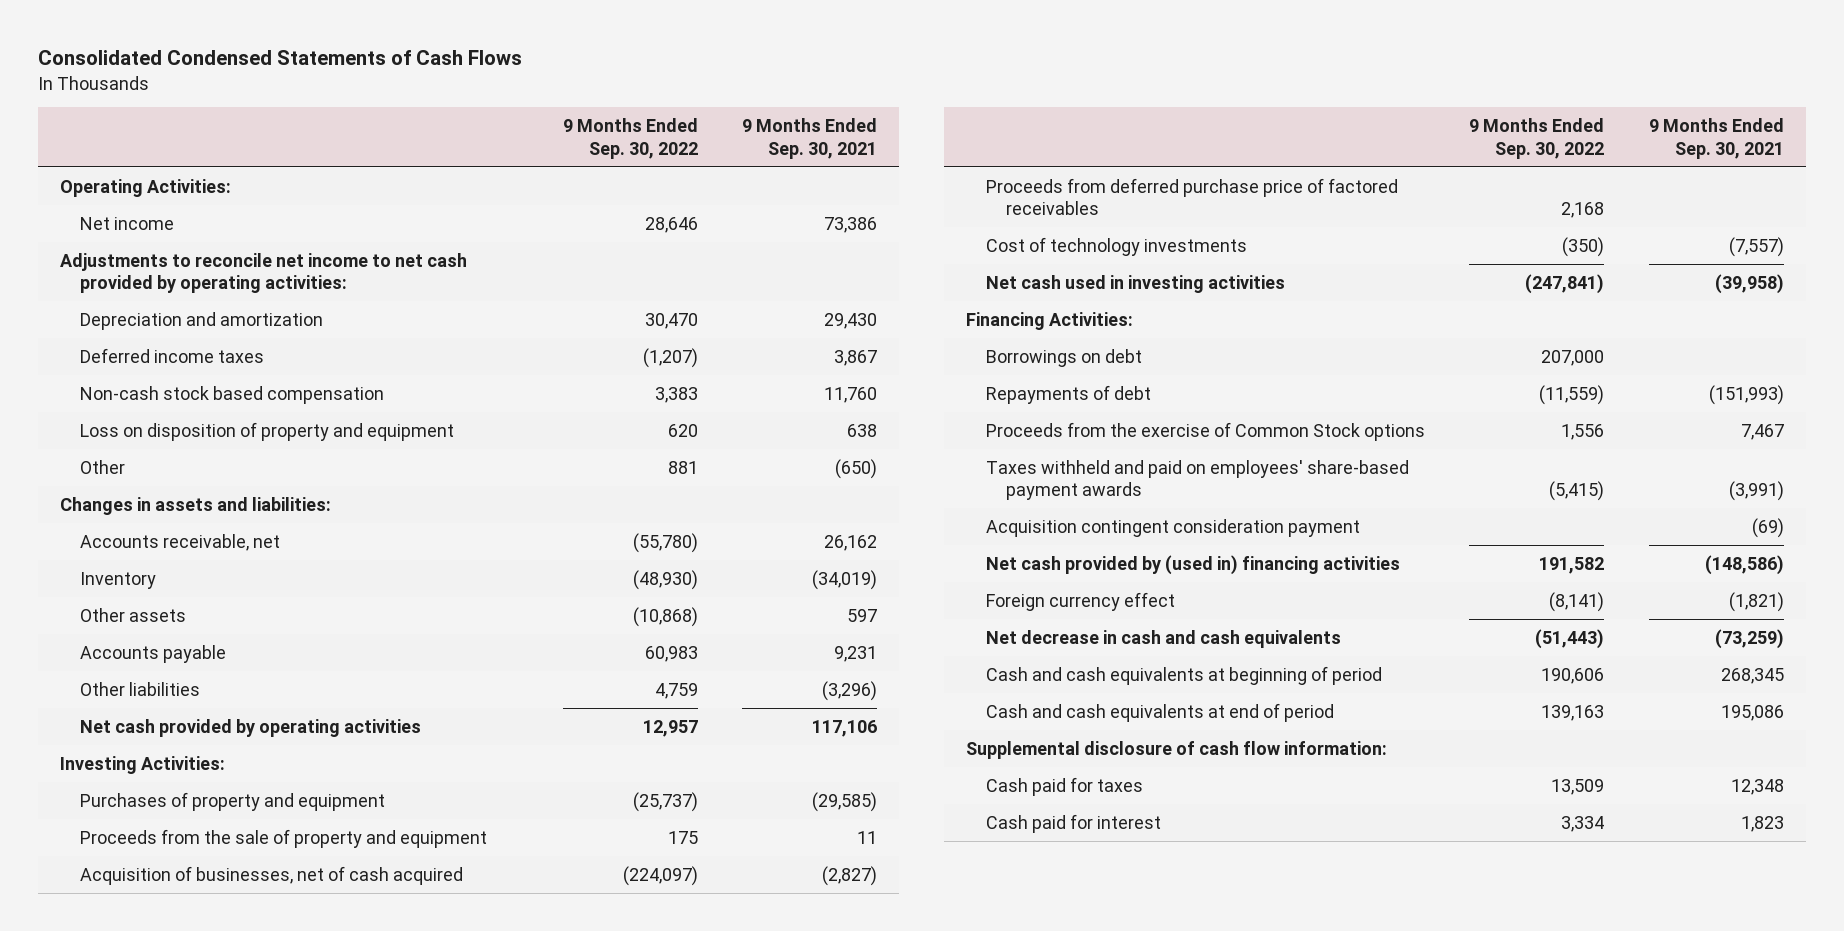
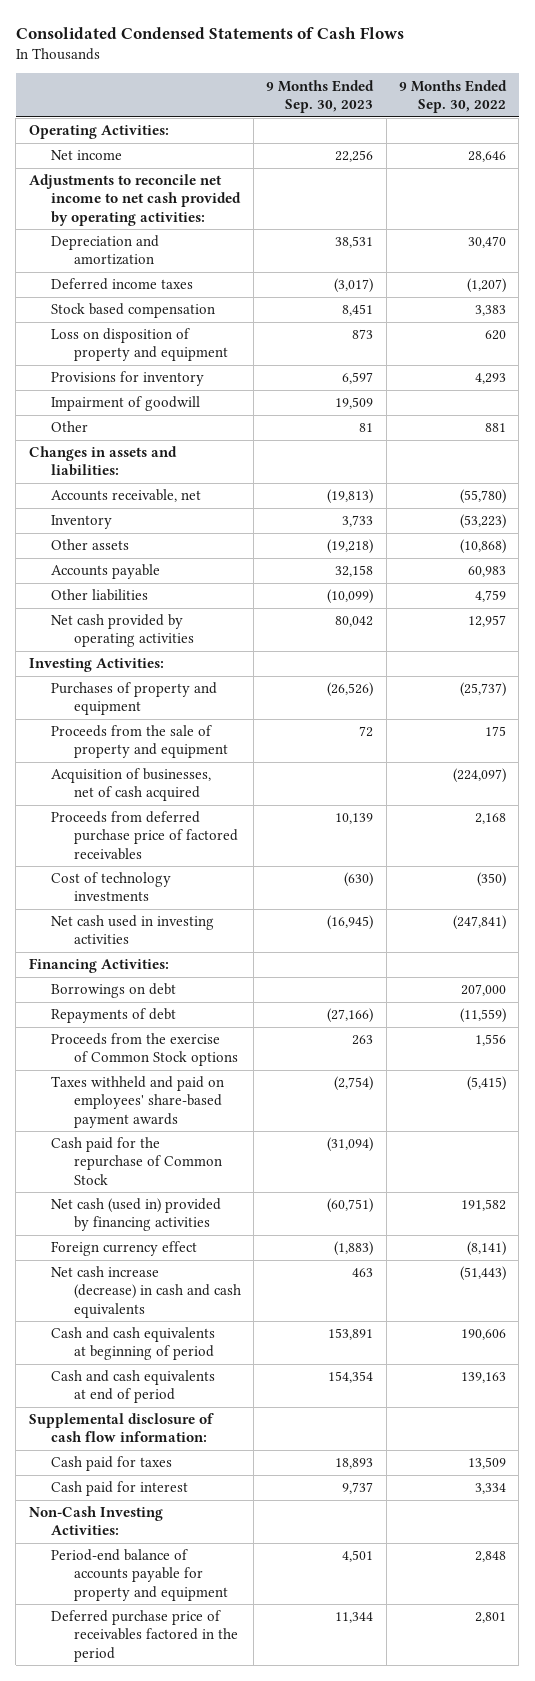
[742,118,878,159] 9 Months Ended Sep. 30, 2021 -> none
none -> [266,79,375,113] 9 Months Ended Sep. 30, 2023
[79,385,384,404] Non-cash stock based compensation -> [51,303,216,319] Stock based compensation
none -> [51,371,205,387] Provisions for inventory
none -> [51,396,201,412] Impairment of goodwill
[633,569,699,590] (48,930) -> [460,514,507,530] (53,223)
[986,518,1361,537] Acquisition contingent consideration payment -> none
none -> [51,1137,222,1185] Cash paid for the repurchase of Common Stock
[986,554,1401,575] Net cash provided by (used in) financing activities -> [51,1198,222,1232] Net cash (used in) provided by financing activities
[986,629,1342,648] Net decrease in cash and cash equivalents -> [51,1266,241,1318] Net cash increase (decrease) in cash and cash equivalents
none -> [28,1506,163,1536] Non-Cash Investing Activities:
none -> [51,1549,228,1601] Period-end balance of accounts payable for property and equipment
none -> [51,1610,238,1662] Deferred purchase price of receivables factored in the period

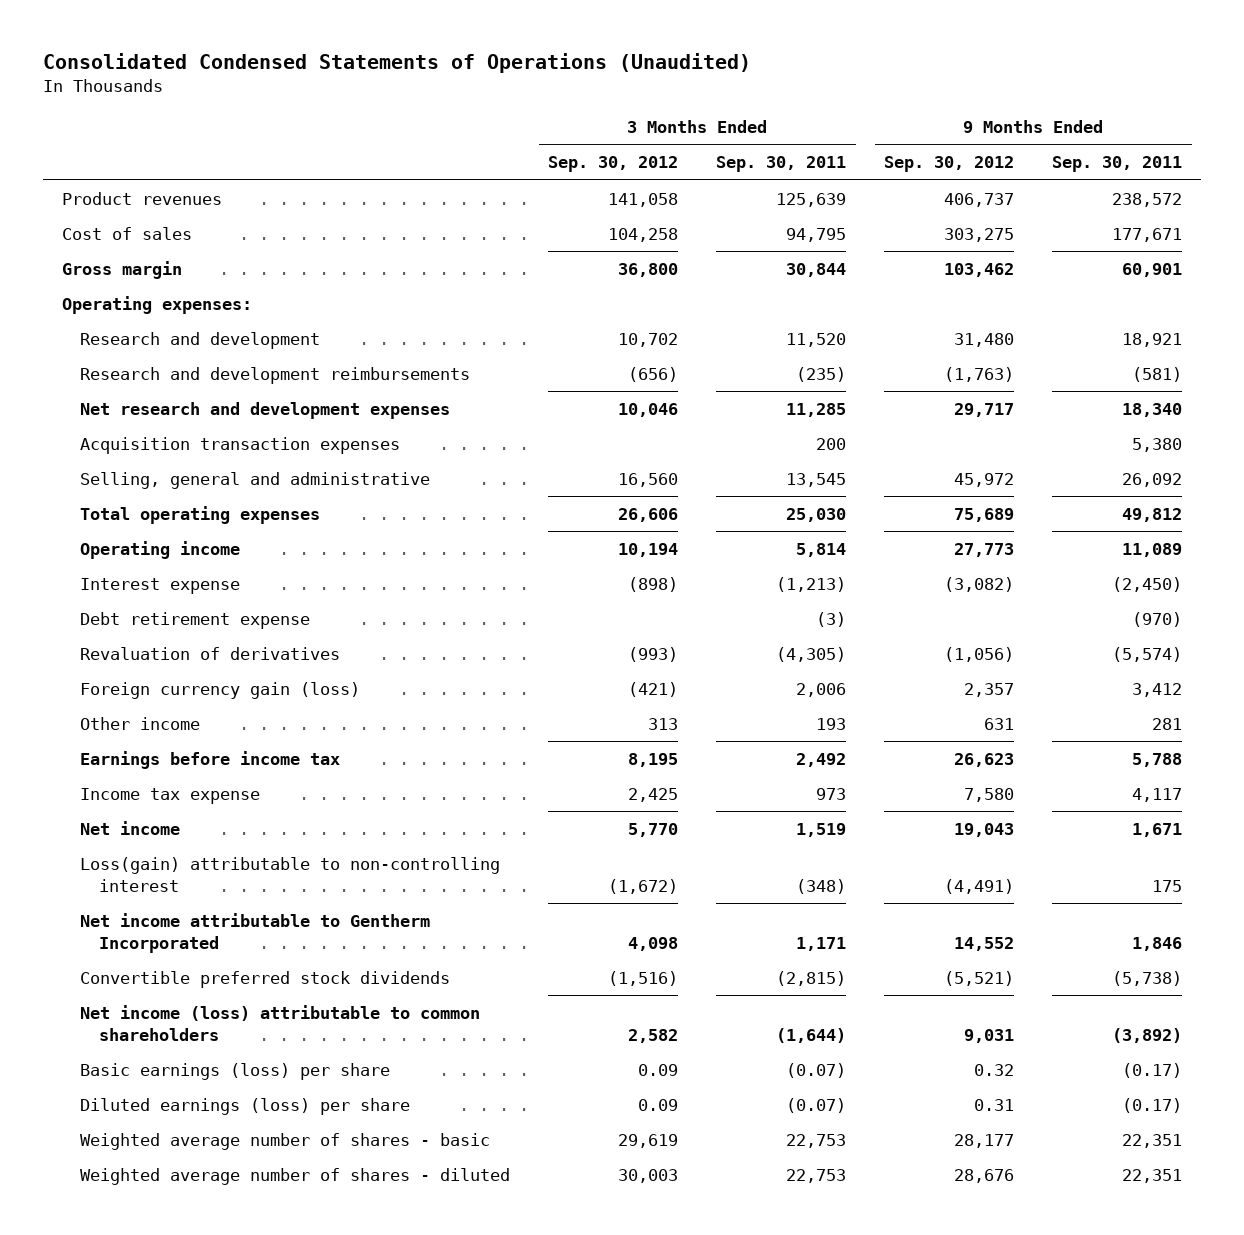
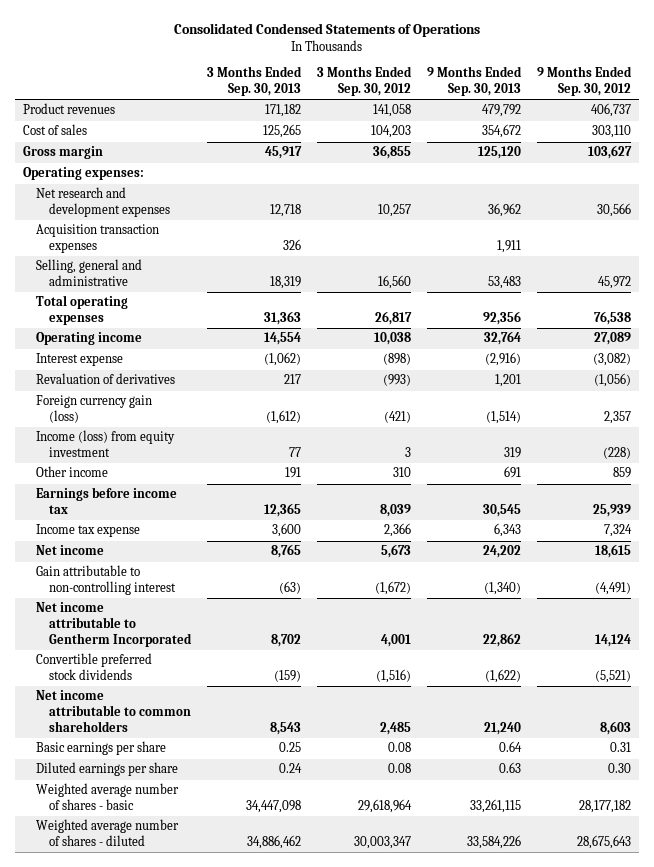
[42,53,751,74] Consolidated Condensed Statements of Operations (Unaudited) -> [173,22,480,37] Consolidated Condensed Statements of Operations
[716,156,847,173] Sep. 30, 2011 -> none
[1052,156,1183,173] Sep. 30, 2011 -> none
none -> [207,66,303,96] 3 Months Ended Sep. 30, 2013
none -> [427,66,523,96] 9 Months Ended Sep. 30, 2013
[608,227,679,242] 104,258 -> [371,125,412,139] 104,203
[944,227,1015,242] 303,275 -> [592,125,632,139] 303,110
[618,262,679,277] 36,800 -> [373,145,412,160] 36,855
[944,262,1015,277] 103,462 -> [588,145,633,160] 103,627
[80,331,321,349] Research and development -> none
[80,366,471,384] Research and development reimbursements -> none
[618,402,679,417] 10,046 -> [378,203,412,217] 10,257
[954,402,1015,417] 29,717 -> [597,202,632,217] 30,566
[618,507,679,522] 26,606 -> [375,310,413,325] 26,817
[954,507,1015,522] 75,689 -> [594,310,632,325] 76,538
[618,542,679,557] 10,194 -> [374,332,412,346] 10,038
[954,542,1015,557] 27,773 -> [594,332,632,346] 27,089
[80,611,311,629] Debt retirement expense -> none
none -> [35,430,175,457] Income (loss) from equity investment
[648,717,679,730] 313 -> [393,467,412,478] 310
[984,717,1015,730] 631 -> [613,467,632,479] 859
[628,752,679,767] 8,195 -> [380,503,412,517] 8,039
[954,752,1015,767] 26,623 -> [593,503,632,517] 25,939
[628,787,679,802] 2,425 -> [384,523,412,538] 2,366
[964,787,1015,802] 7,580 -> [604,524,633,538] 7,324
[628,822,679,837] 5,770 -> [381,544,412,559] 5,673
[954,822,1015,837] 19,043 -> [595,544,632,559] 18,615
[80,856,501,892] Loss(gain) attributable to non-controlling interest -> [35,565,177,595] Gain attributable to non-controlling interest
[628,936,679,951] 4,098 -> [381,633,412,647] 4,001
[954,936,1015,951] 14,552 -> [595,633,632,647] 14,124
[80,1004,481,1041] Net income (loss) attributable to common shareholders -> [35,690,192,732] Net income attributable to common shareholders
[628,1028,679,1043] 2,582 -> [380,721,412,735] 2,485
[964,1028,1015,1043] 9,031 -> [600,720,632,735] 8,603
[80,1062,391,1080] Basic earnings (loss) per share -> [35,741,166,756] Basic earnings per share
[638,1063,679,1076] 0.09 -> [388,742,412,753] 0.08
[974,1063,1015,1076] 0.32 -> [610,742,632,753] 0.31
[80,1097,411,1115] Diluted earnings (loss) per share -> [35,762,178,777] Diluted earnings per share
[638,1098,679,1111] 0.09 -> [388,763,412,774] 0.08
[974,1098,1015,1111] 0.31 -> [608,763,632,774] 0.30
[618,1133,679,1148] 29,619 -> [358,798,413,813] 29,618,964
[954,1133,1015,1148] 28,177 -> [579,799,632,813] 28,177,182
[618,1168,679,1183] 30,003 -> [354,835,412,849] 30,003,347
[954,1168,1015,1183] 28,676 -> [577,834,632,849] 28,675,643

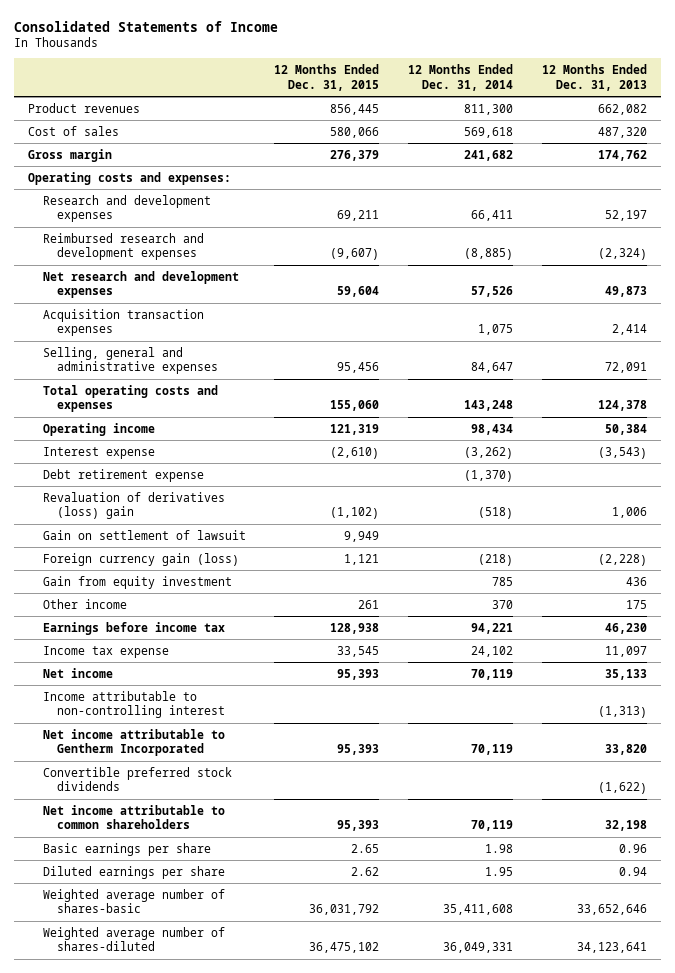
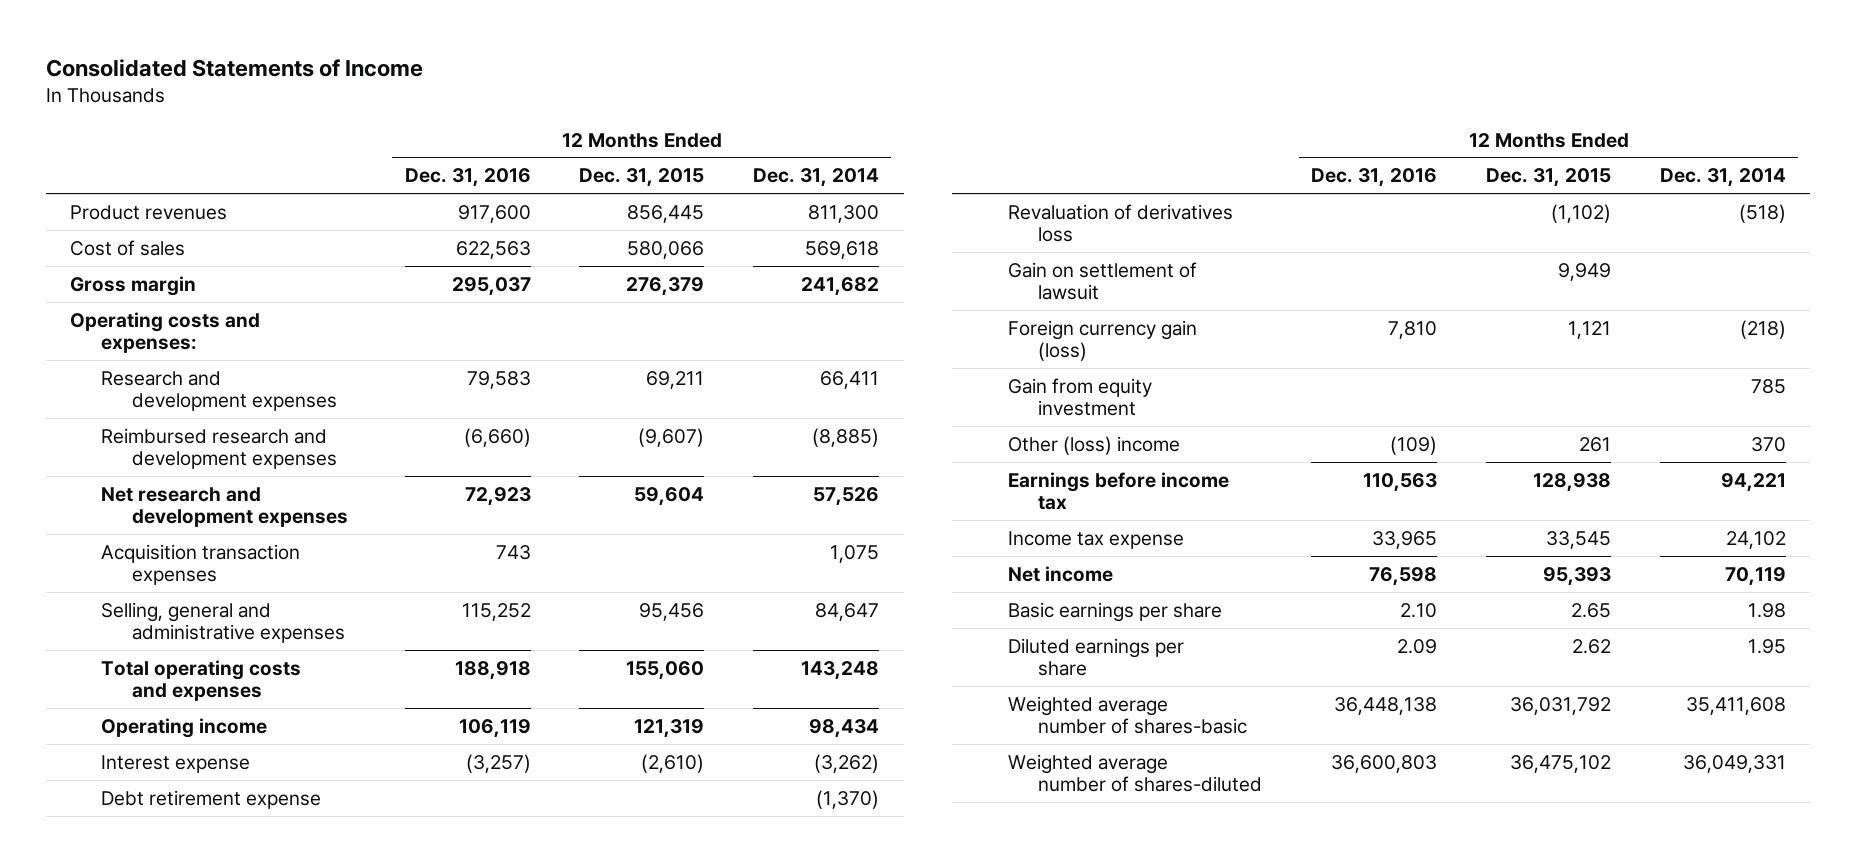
[541,64,647,91] 12 Months Ended Dec. 31, 2013 -> none
none -> [404,168,531,188] Dec. 31, 2016
[42,491,225,520] Revaluation of derivatives (loss) gain -> [1007,203,1233,243] Revaluation of derivatives loss
[42,598,127,609] Other income -> [1007,435,1180,455] Other (loss) income
[42,690,226,719] Income attributable to non-controlling interest -> none
[42,728,225,757] Net income attributable to Gentherm Incorporated -> none
[42,766,232,792] Convertible preferred stock dividends -> none
[42,804,225,830] Net income attributable to common shareholders -> none

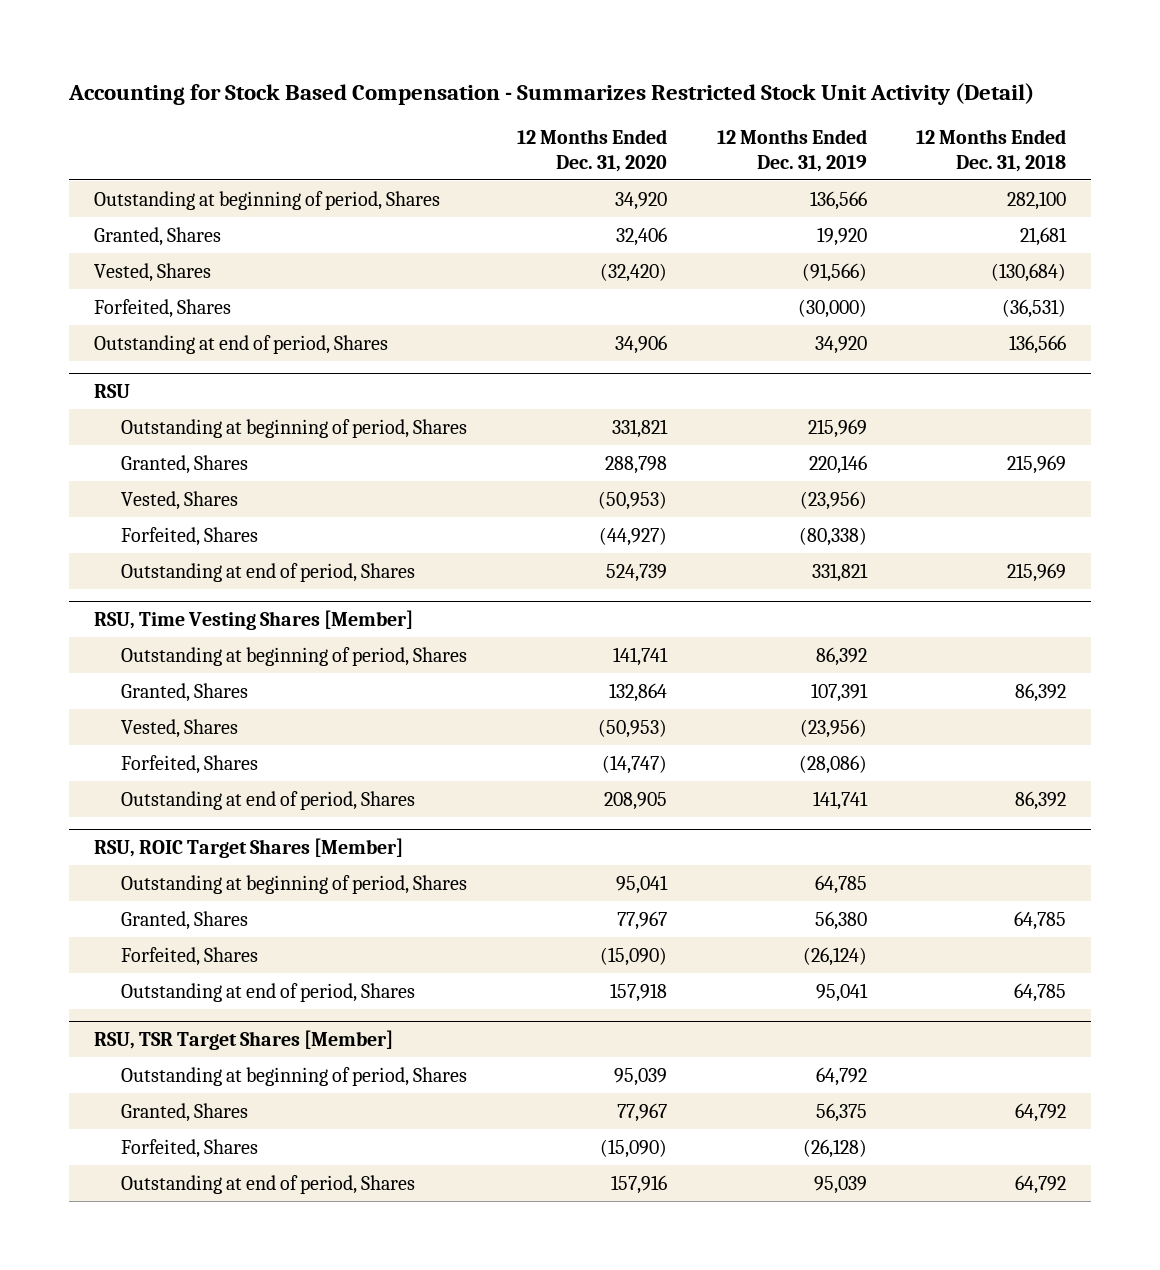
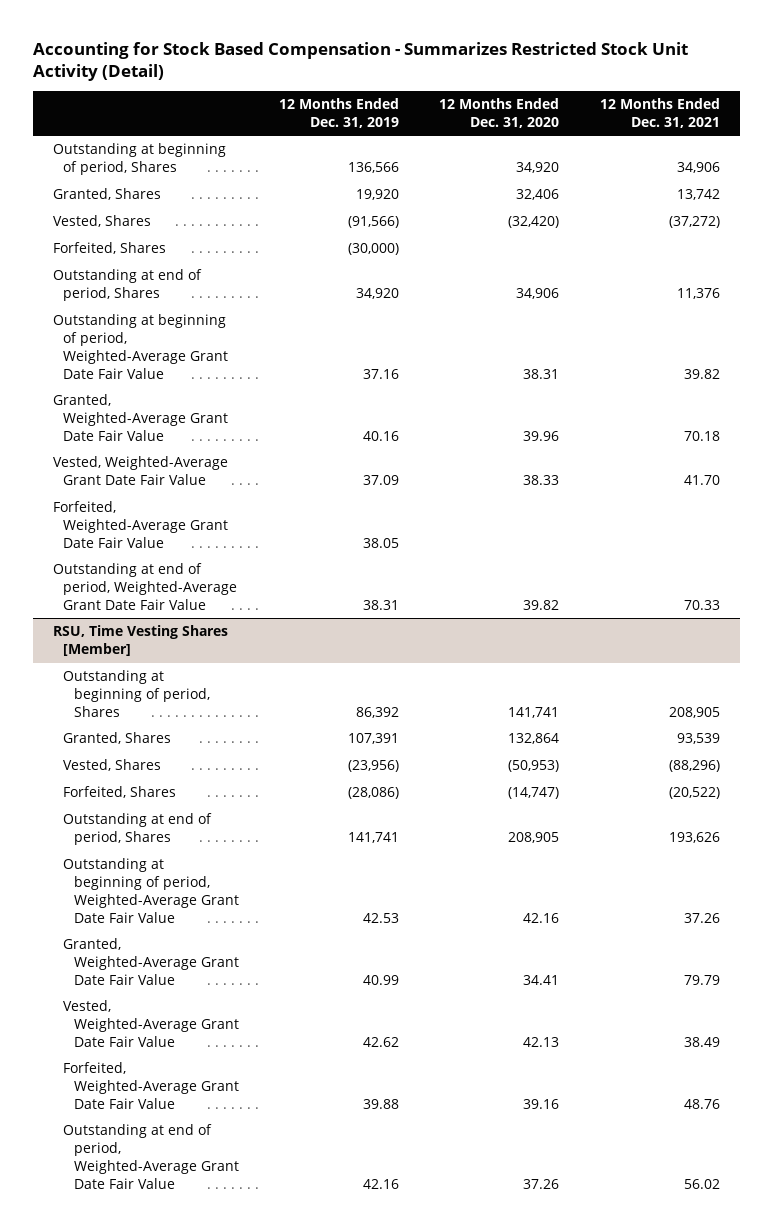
[916,129,1067,172] 12 Months Ended Dec. 31, 2018 -> none
none -> [599,98,720,128] 12 Months Ended Dec. 31, 2021
[93,383,130,398] RSU -> none
[121,418,468,438] Outstanding at beginning of period, Shares -> none
[121,454,249,474] Granted, Shares -> none
[121,490,239,510] Vested, Shares -> none
[121,526,259,546] Forfeited, Shares -> none
[121,562,416,582] Outstanding at end of period, Shares -> none
none -> [52,314,229,379] Outstanding at beginning of period, Weighted-Average Grant Date Fair Value
none -> [52,394,229,441] Granted, Weighted-Average Grant Date Fair Value
none -> [52,456,228,486] Vested, Weighted-Average Grant Date Fair Value
none -> [52,501,229,548] Forfeited, Weighted-Average Grant Date Fair Value
none -> [52,563,238,610] Outstanding at end of period, Weighted-Average Grant Date Fair Value
[93,837,403,858] RSU, ROIC Target Shares [Member] -> none
[121,874,468,894] Outstanding at beginning of period, Shares -> none
[121,910,249,930] Granted, Shares -> none
[121,946,259,966] Forfeited, Shares -> none
[121,982,416,1002] Outstanding at end of period, Shares -> none
[93,1029,393,1050] RSU, TSR Target Shares [Member] -> none
[121,1066,468,1086] Outstanding at beginning of period, Shares -> none
[121,1102,249,1122] Granted, Shares -> none
[121,1138,259,1158] Forfeited, Shares -> none
[121,1174,416,1194] Outstanding at end of period, Shares -> none
none -> [63,858,240,923] Outstanding at beginning of period, Weighted-Average Grant Date Fair Value
none -> [63,938,240,985] Granted, Weighted-Average Grant Date Fair Value
none -> [63,1000,240,1047] Vested, Weighted-Average Grant Date Fair Value
none -> [63,1062,240,1109] Forfeited, Weighted-Average Grant Date Fair Value
none -> [63,1124,240,1189] Outstanding at end of period, Weighted-Average Grant Date Fair Value

